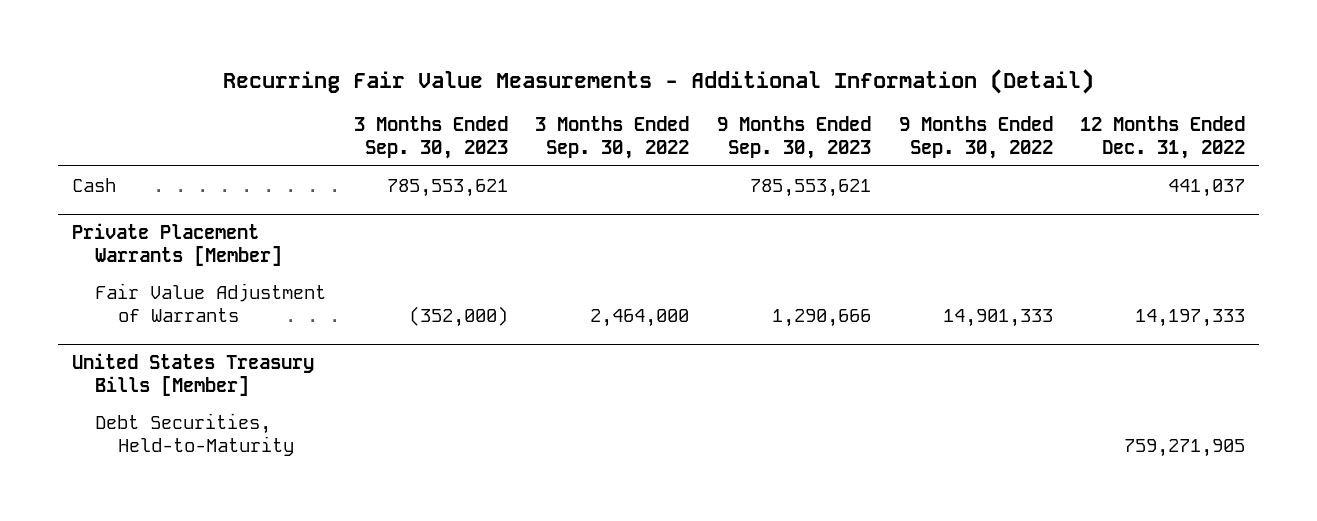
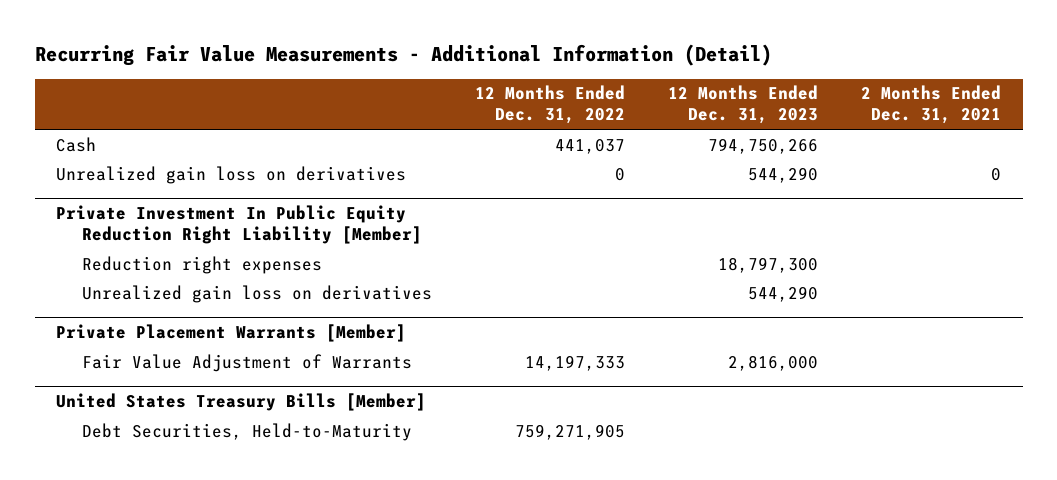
[353,116,508,160] 3 Months Ended Sep. 30, 2023 -> none
[535,116,690,160] 3 Months Ended Sep. 30, 2022 -> none
[716,116,871,160] 9 Months Ended Sep. 30, 2023 -> none
[898,116,1053,160] 9 Months Ended Sep. 30, 2022 -> none
none -> [668,85,819,125] 12 Months Ended Dec. 31, 2023
none -> [861,85,1002,125] 2 Months Ended Dec. 31, 2021
none -> [56,165,407,184] Unrealized gain loss on derivatives
none -> [56,205,423,245] Private Investment In Public Equity Reduction Right Liability [Member]
none -> [82,255,323,274] Reduction right expenses
none -> [82,284,433,303] Unrealized gain loss on derivatives

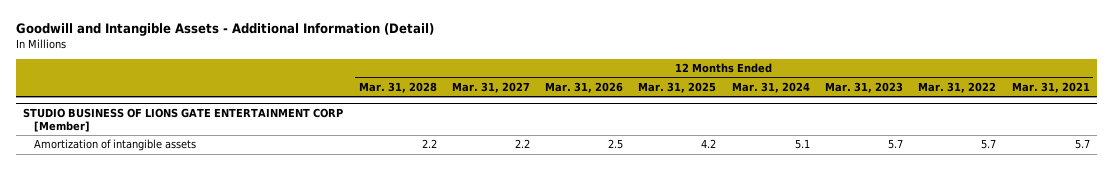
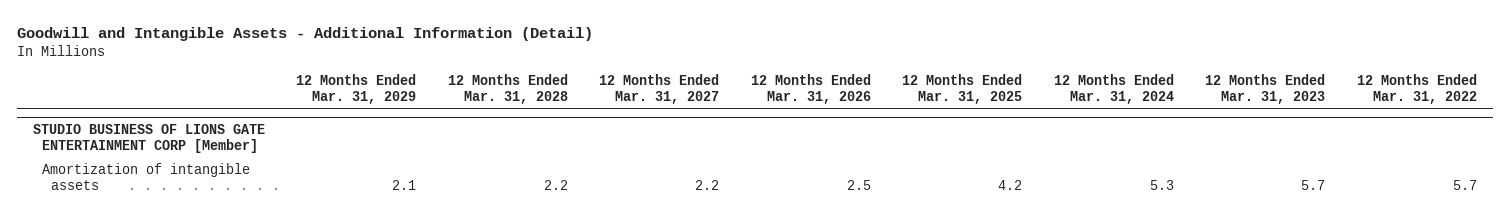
[1011,81,1090,93] Mar. 31, 2021 -> none
none -> [296,74,417,104] 12 Months Ended Mar. 31, 2029
[794,139,810,150] 5.1 -> [1149,180,1174,191] 5.3

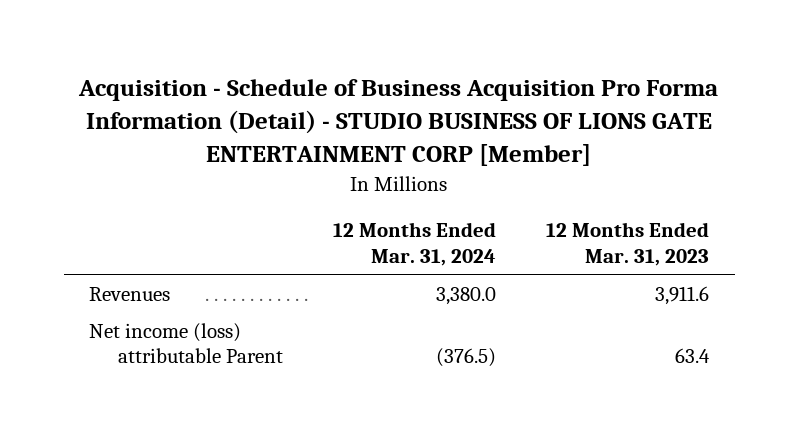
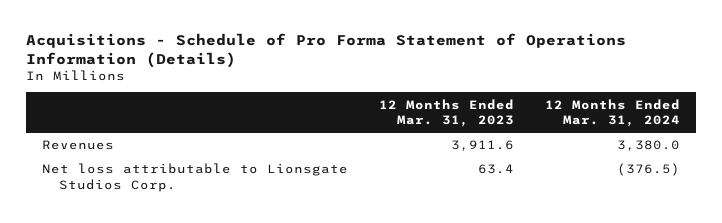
[78,79,719,166] Acquisition - Schedule of Business Acquisition Pro Forma Information (Detail) - STUDIO BUSINESS OF LIONS GATE ENTERTAINMENT CORP [Member] -> [26,32,627,68] Acquisitions - Schedule of Pro Forma Statement of Operations Information (Details)
[88,322,283,364] Net income (loss) attributable Parent -> [41,163,348,192] Net loss attributable to Lionsgate Studios Corp.

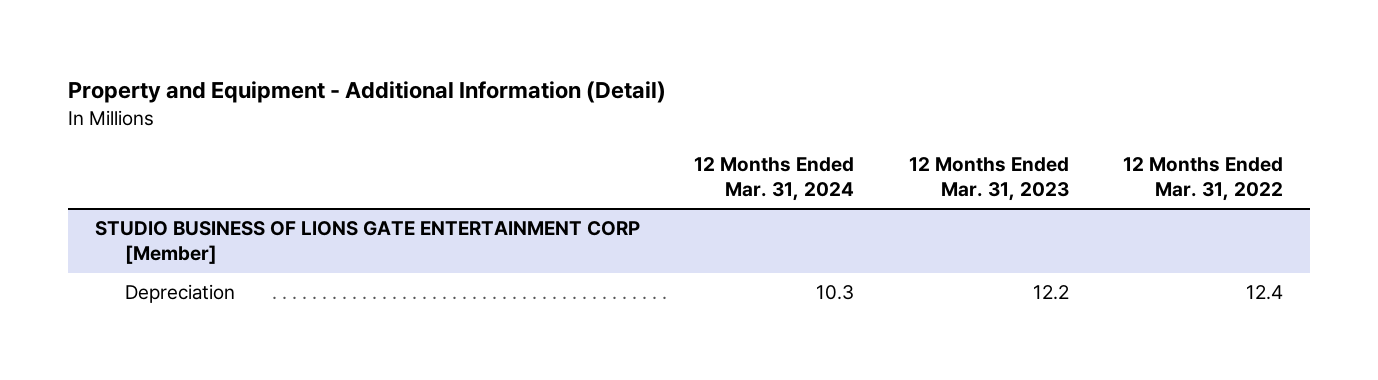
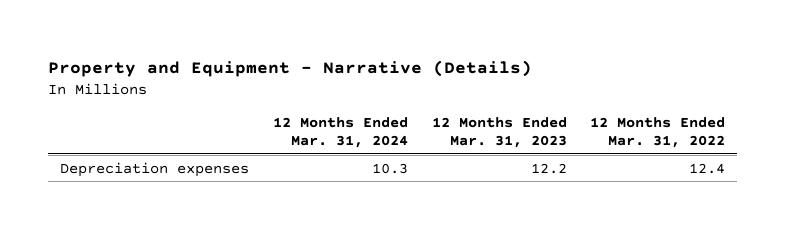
[68,81,667,104] Property and Equipment - Additional Information (Detail) -> [48,59,533,77] Property and Equipment - Narrative (Details)
[95,221,641,265] STUDIO BUSINESS OF LIONS GATE ENTERTAINMENT CORP [Member] -> none
[124,284,235,304] Depreciation -> [60,161,250,177] Depreciation expenses

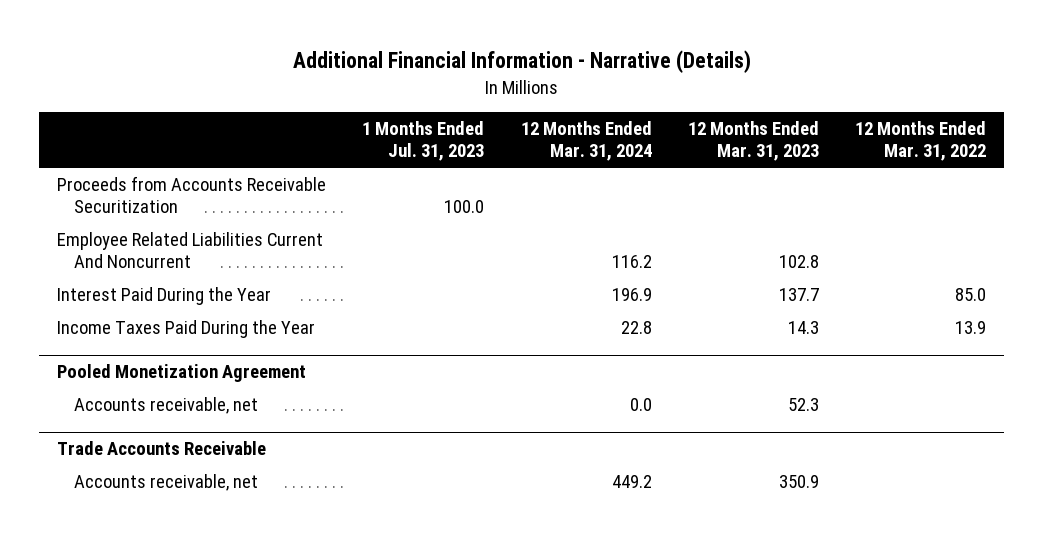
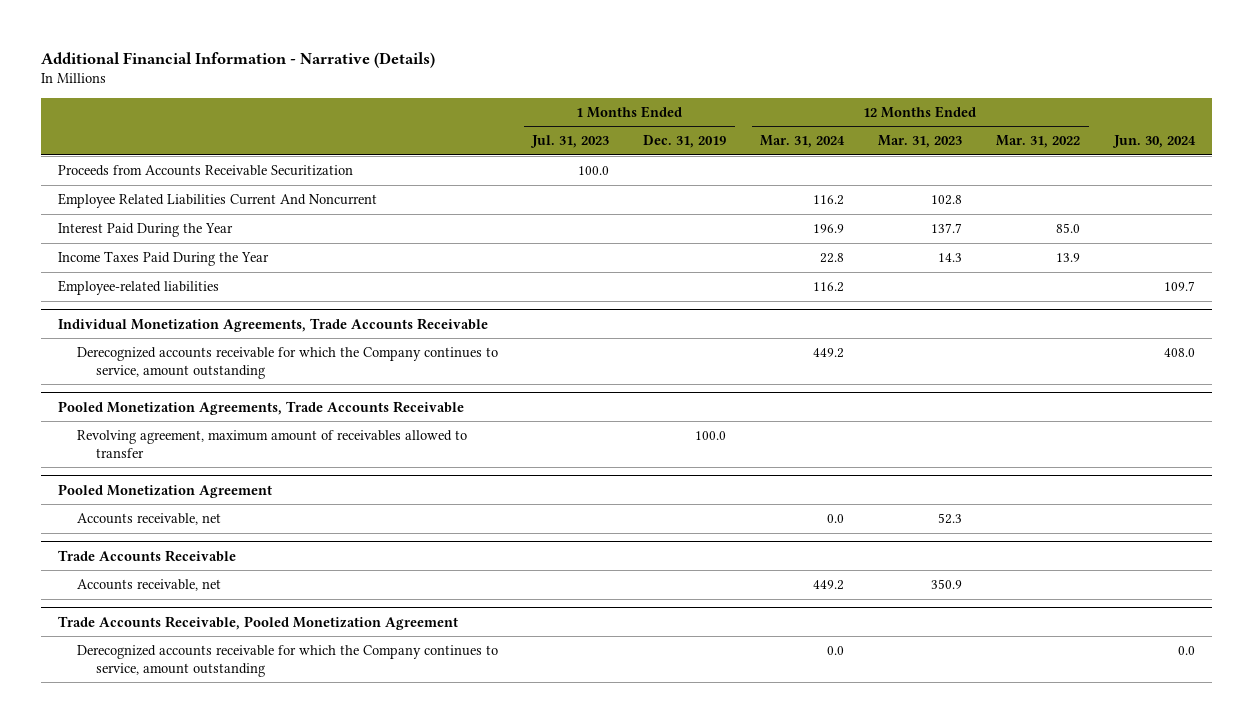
none -> [643,135,727,149] Dec. 31, 2019
none -> [1112,135,1197,149] Jun. 30, 2024
none -> [58,279,220,295] Employee-related liabilities
none -> [58,317,489,332] Individual Monetization Agreements, Trade Accounts Receivable
none -> [77,346,499,379] Derecognized accounts receivable for which the Company continues to service, amount outstanding
none -> [58,400,465,415] Pooled Monetization Agreements, Trade Accounts Receivable
none -> [77,429,468,458] Revolving agreement, maximum amount of receivables allowed to transfer
none -> [58,615,459,630] Trade Accounts Receivable, Pooled Monetization Agreement
none -> [77,644,499,677] Derecognized accounts receivable for which the Company continues to service, amount outstanding

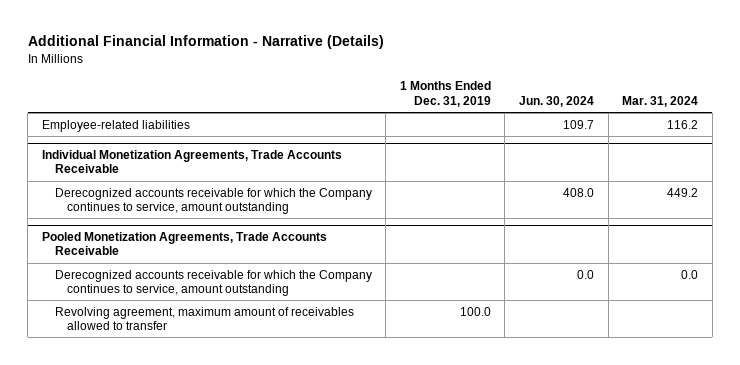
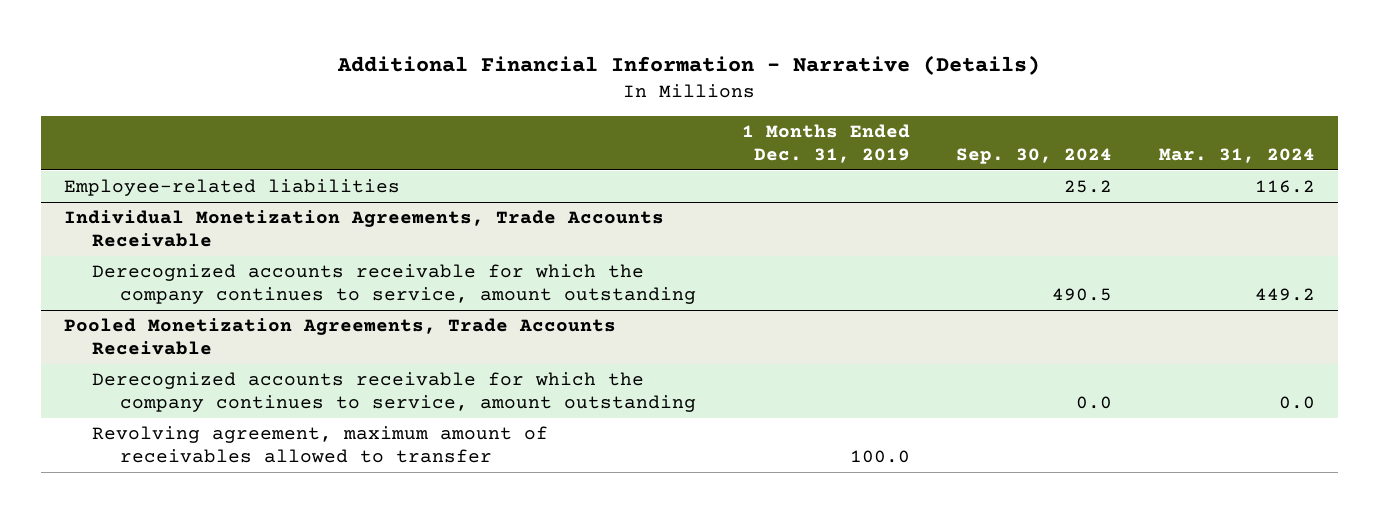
[518,95,594,107] Jun. 30, 2024 -> none
none -> [956,148,1113,165] Sep. 30, 2024
[54,187,372,215] Derecognized accounts receivable for which the Company continues to service, amount outstanding -> [91,264,696,304] Derecognized accounts receivable for which the company continues to service, amount outstanding
[54,269,372,297] Derecognized accounts receivable for which the Company continues to service, amount outstanding -> [91,372,696,412] Derecognized accounts receivable for which the company continues to service, amount outstanding

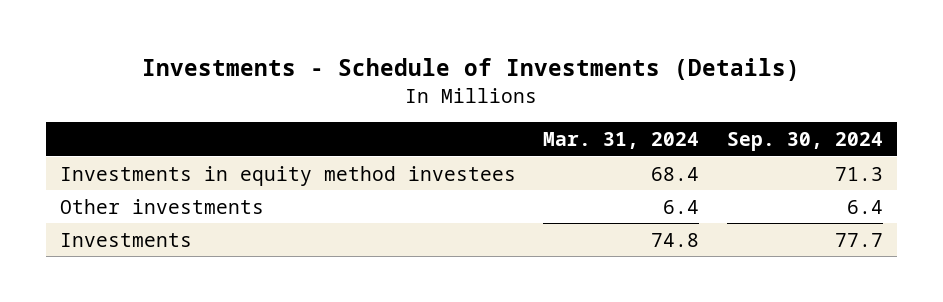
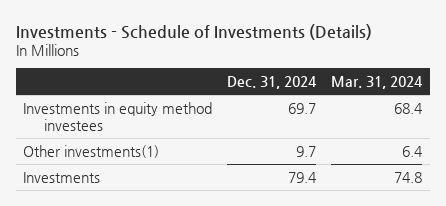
[727,131,884,151] Sep. 30, 2024 -> none
none -> [227,75,318,89] Dec. 31, 2024
[59,198,264,214] Other investments -> [23,144,160,158] Other investments(1)

